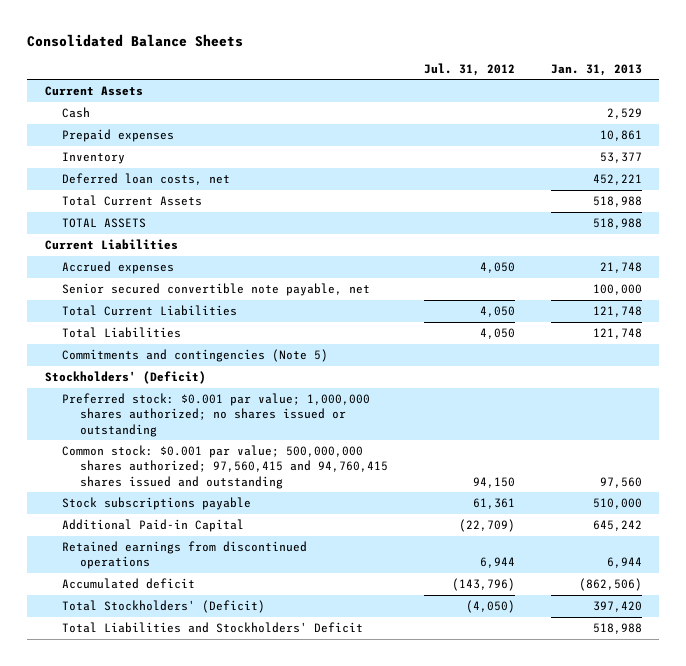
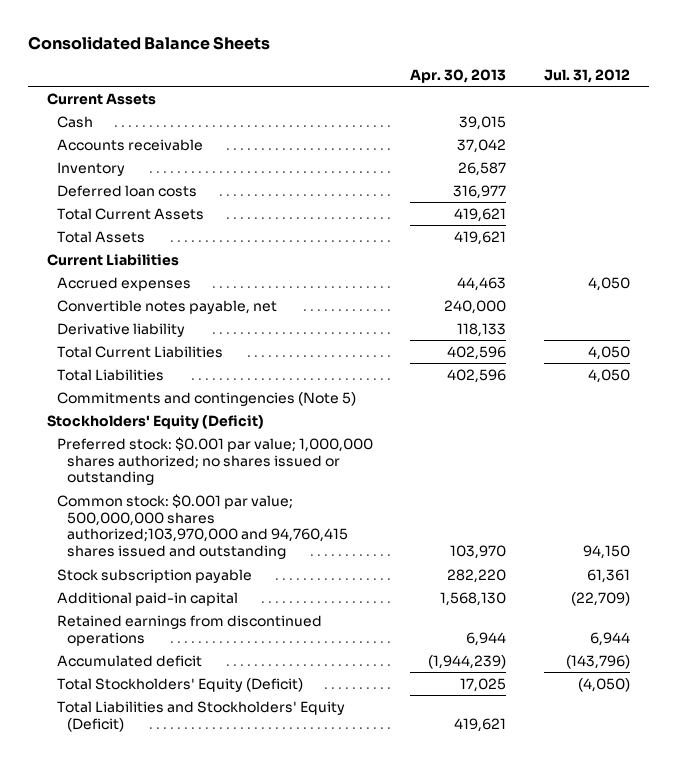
[550,63,642,76] Jan. 31, 2013 -> none
none -> [410,68,507,83] Apr. 30, 2013
[62,128,175,142] Prepaid expenses -> none
none -> [56,138,203,151] Accounts receivable
[62,172,231,185] Deferred loan costs, net -> [56,184,197,197] Deferred loan costs
[62,217,147,228] TOTAL ASSETS -> [56,230,145,243] Total Assets
[62,282,371,296] Senior secured convertible note payable, net -> [56,299,277,314] Convertible notes payable, net
none -> [56,322,185,337] Derivative liability
[44,370,206,384] Stockholders' (Deficit) -> [46,414,264,430] Stockholders' Equity (Deficit)
[62,444,388,489] Common stock: $0.001 par value; 500,000,000 shares authorized; 97,560,415 and 94,760,415 shares issued and outstanding -> [56,493,348,560] Common stock: $0.001 par value; 500,000,000 shares authorized;103,970,000 and 94,760,415 shares issued and outstanding
[62,496,252,510] Stock subscriptions payable -> [56,568,252,583] Stock subscription payable
[62,518,245,532] Additional Paid-in Capital -> [56,591,238,606] Additional paid-in capital
[62,599,266,613] Total Stockholders' (Deficit) -> [56,677,303,692] Total Stockholders' Equity (Deficit)
[62,621,364,633] Total Liabilities and Stockholders' Deficit -> [56,700,345,732] Total Liabilities and Stockholders' Equity (Deficit)

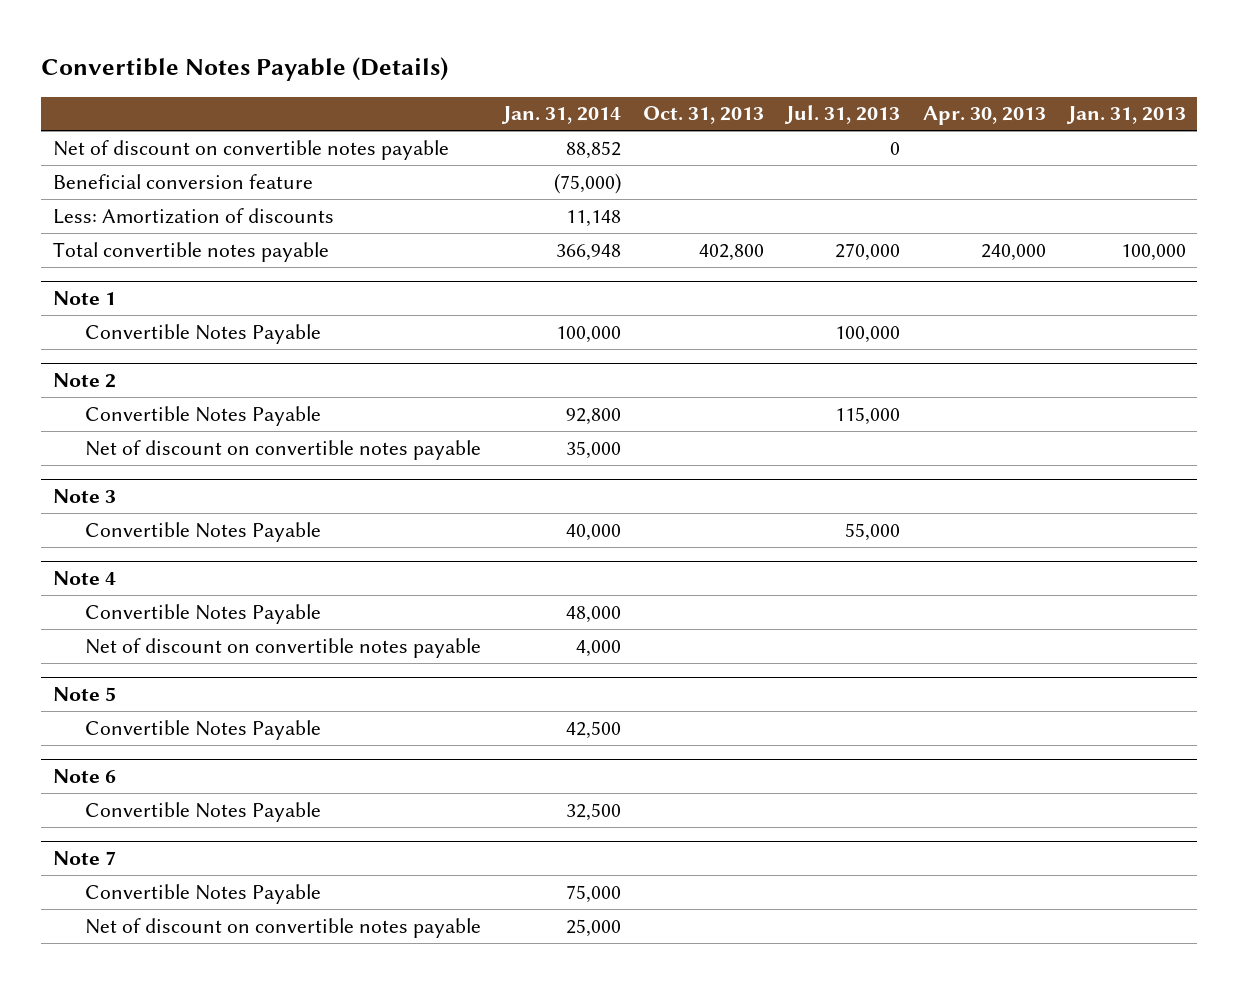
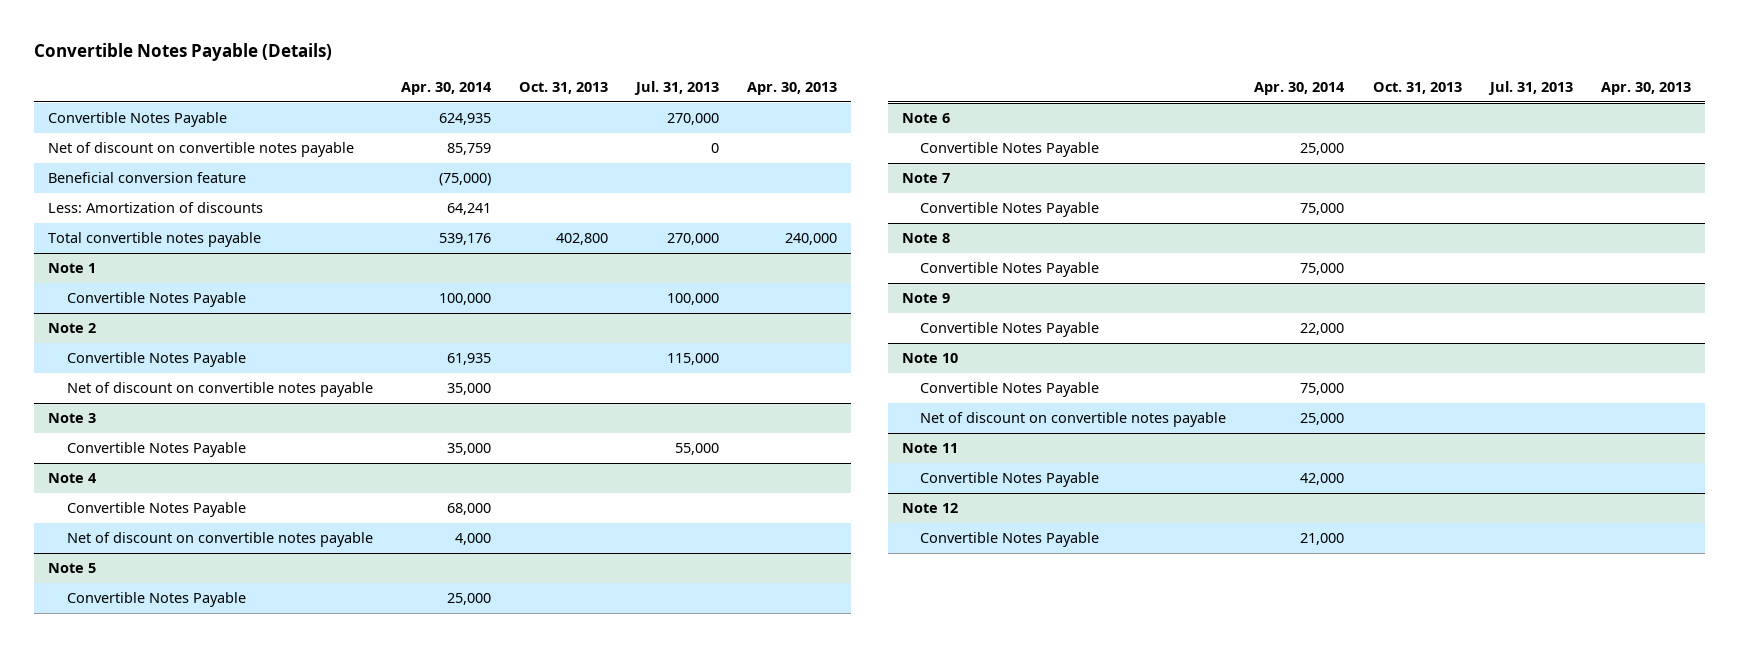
[500,106,621,125] Jan. 31, 2014 -> none
[1065,106,1186,125] Jan. 31, 2013 -> none
none -> [400,81,492,95] Apr. 30, 2014
none -> [48,112,228,128] Convertible Notes Payable
[84,917,481,938] Net of discount on convertible notes payable -> none
none -> [901,233,950,244] Note 8
none -> [920,262,1100,278] Convertible Notes Payable
none -> [901,293,950,304] Note 9
none -> [920,322,1100,338] Convertible Notes Payable
none -> [901,353,958,364] Note 10
none -> [920,382,1100,398] Convertible Notes Payable
none -> [920,412,1227,428] Net of discount on convertible notes payable
none -> [901,443,958,454] Note 11
none -> [920,472,1100,488] Convertible Notes Payable
none -> [901,503,958,514] Note 12
none -> [920,532,1100,548] Convertible Notes Payable

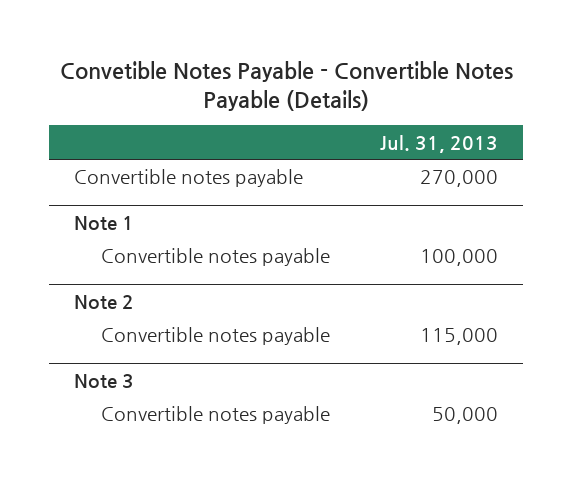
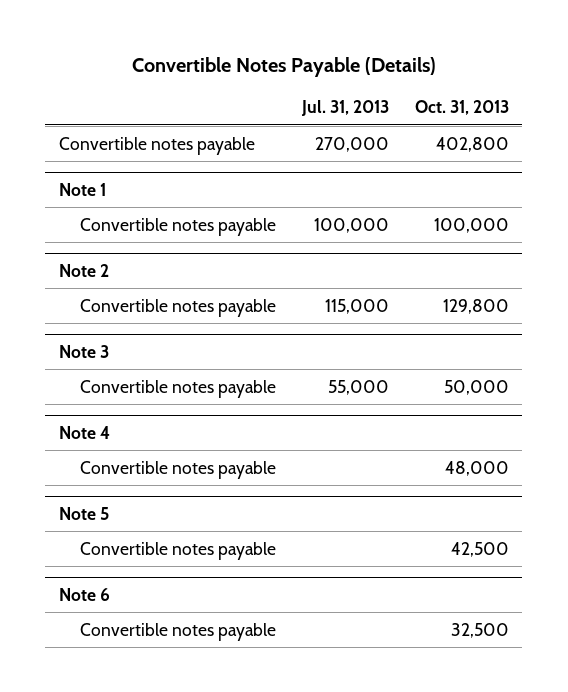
[60,61,514,111] Convetible Notes Payable - Convertible Notes Payable (Details) -> [131,57,436,78] Convertible Notes Payable (Details)
none -> [415,100,510,116] Oct. 31, 2013
[431,407,498,425] 50,000 -> [327,379,389,395] 55,000
none -> [58,425,110,439] Note 4
none -> [79,460,276,479] Convertible notes payable
none -> [58,506,109,520] Note 5
none -> [79,541,276,560] Convertible notes payable
none -> [58,587,110,601] Note 6
none -> [79,622,276,641] Convertible notes payable

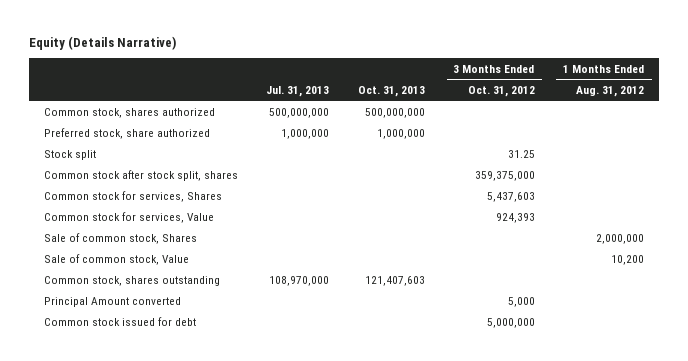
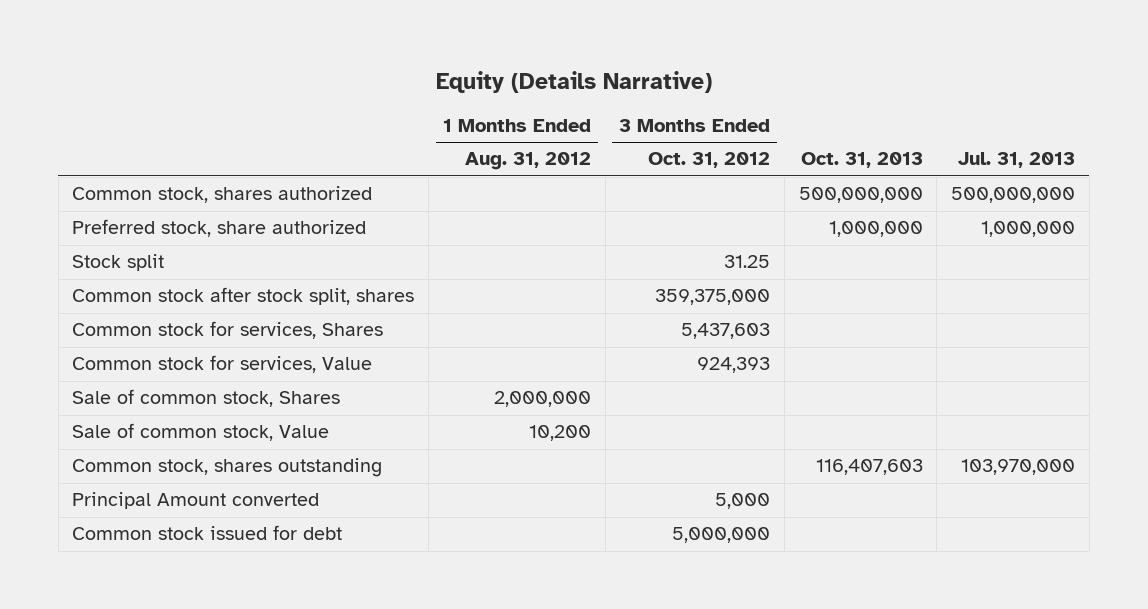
[269,275,330,286] 108,970,000 -> [961,459,1076,476] 103,970,000
[365,275,426,286] 121,407,603 -> [815,459,923,476] 116,407,603

